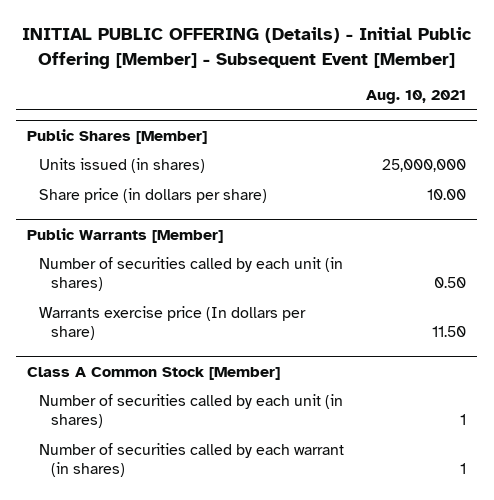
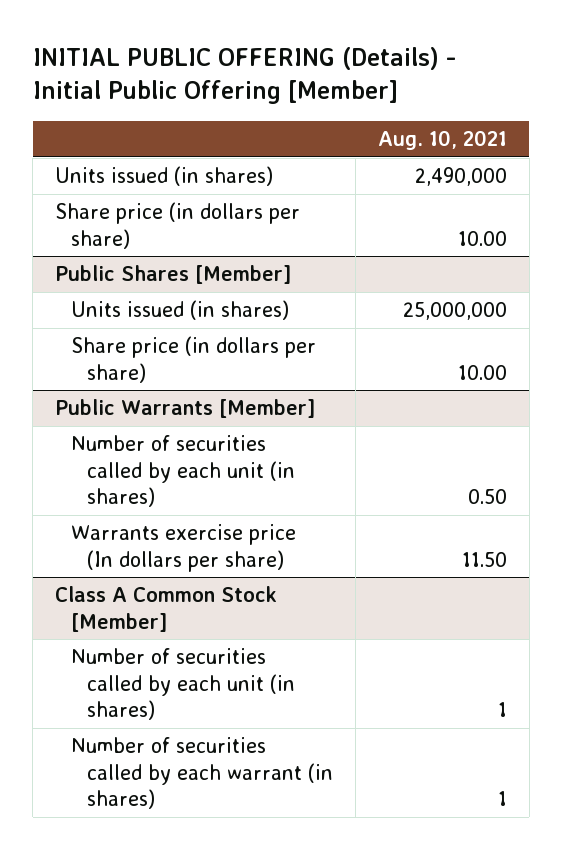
[21,27,472,69] INITIAL PUBLIC OFFERING (Details) - Initial Public Offering [Member] - Subsequent Event [Member] -> [32,47,456,105] INITIAL PUBLIC OFFERING (Details) - Initial Public Offering [Member]
none -> [55,166,274,187] Units issued (in shares)
none -> [55,202,301,249] Share price (in dollars per share)

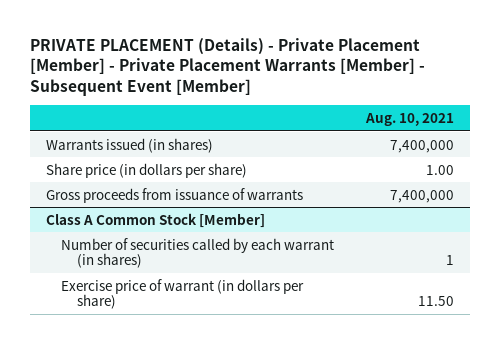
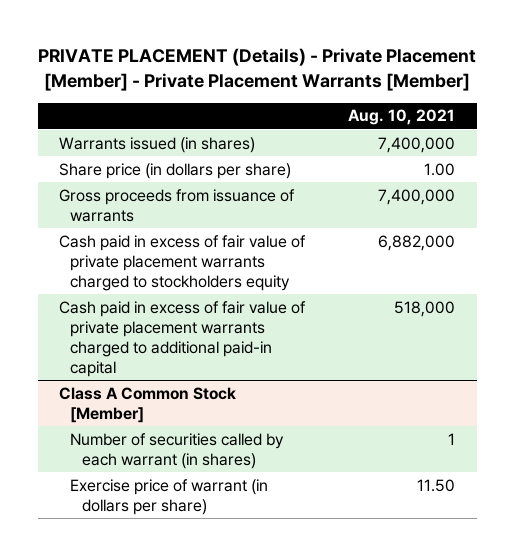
[29,37,425,96] PRIVATE PLACEMENT (Details) - Private Placement [Member] - Private Placement Warrants [Member] - Subsequent Event [Member] -> [38,48,477,91] PRIVATE PLACEMENT (Details) - Private Placement [Member] - Private Placement Warrants [Member]
none -> [59,234,307,291] Cash paid in excess of fair value of private placement warrants charged to stockholders equity
none -> [59,300,307,377] Cash paid in excess of fair value of private placement warrants charged to additional paid-in capital

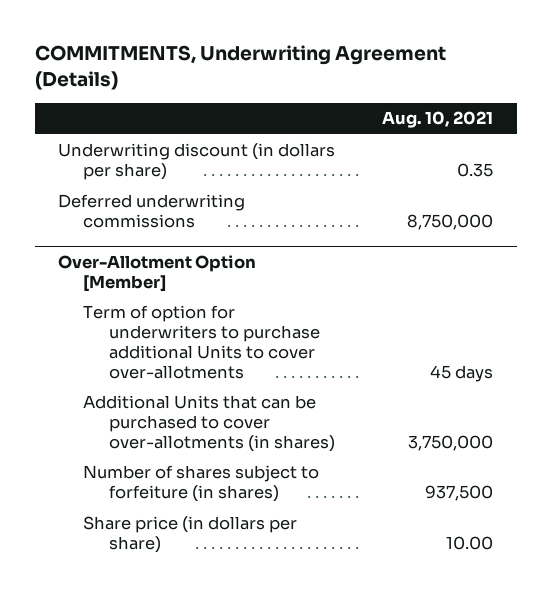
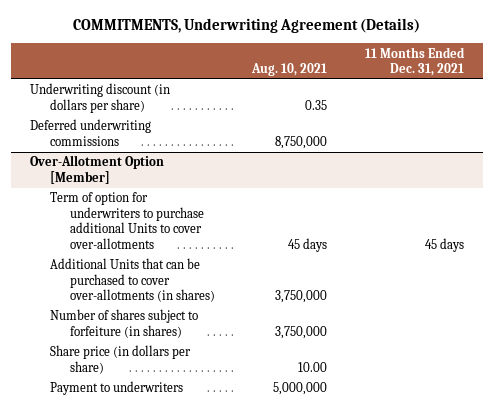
none -> [364,46,465,77] 11 Months Ended Dec. 31, 2021
[425,485,494,502] 937,500 -> [275,325,328,339] 3,750,000
none -> [49,381,183,396] Payment to underwriters

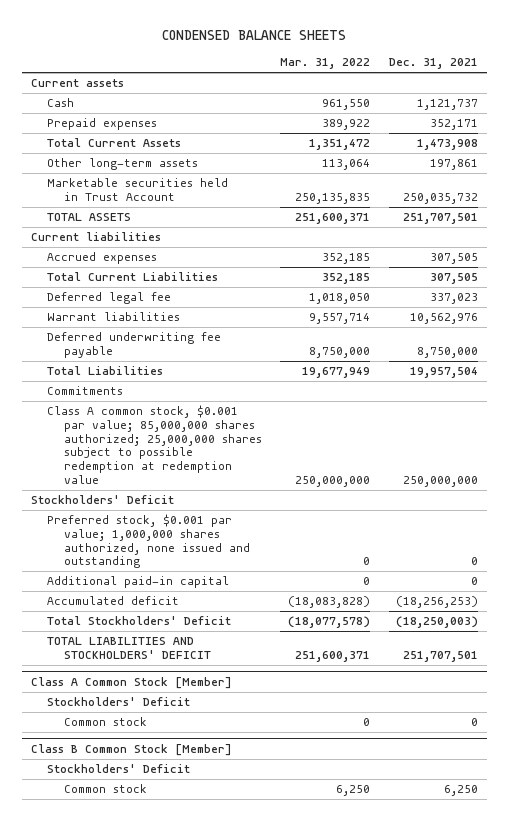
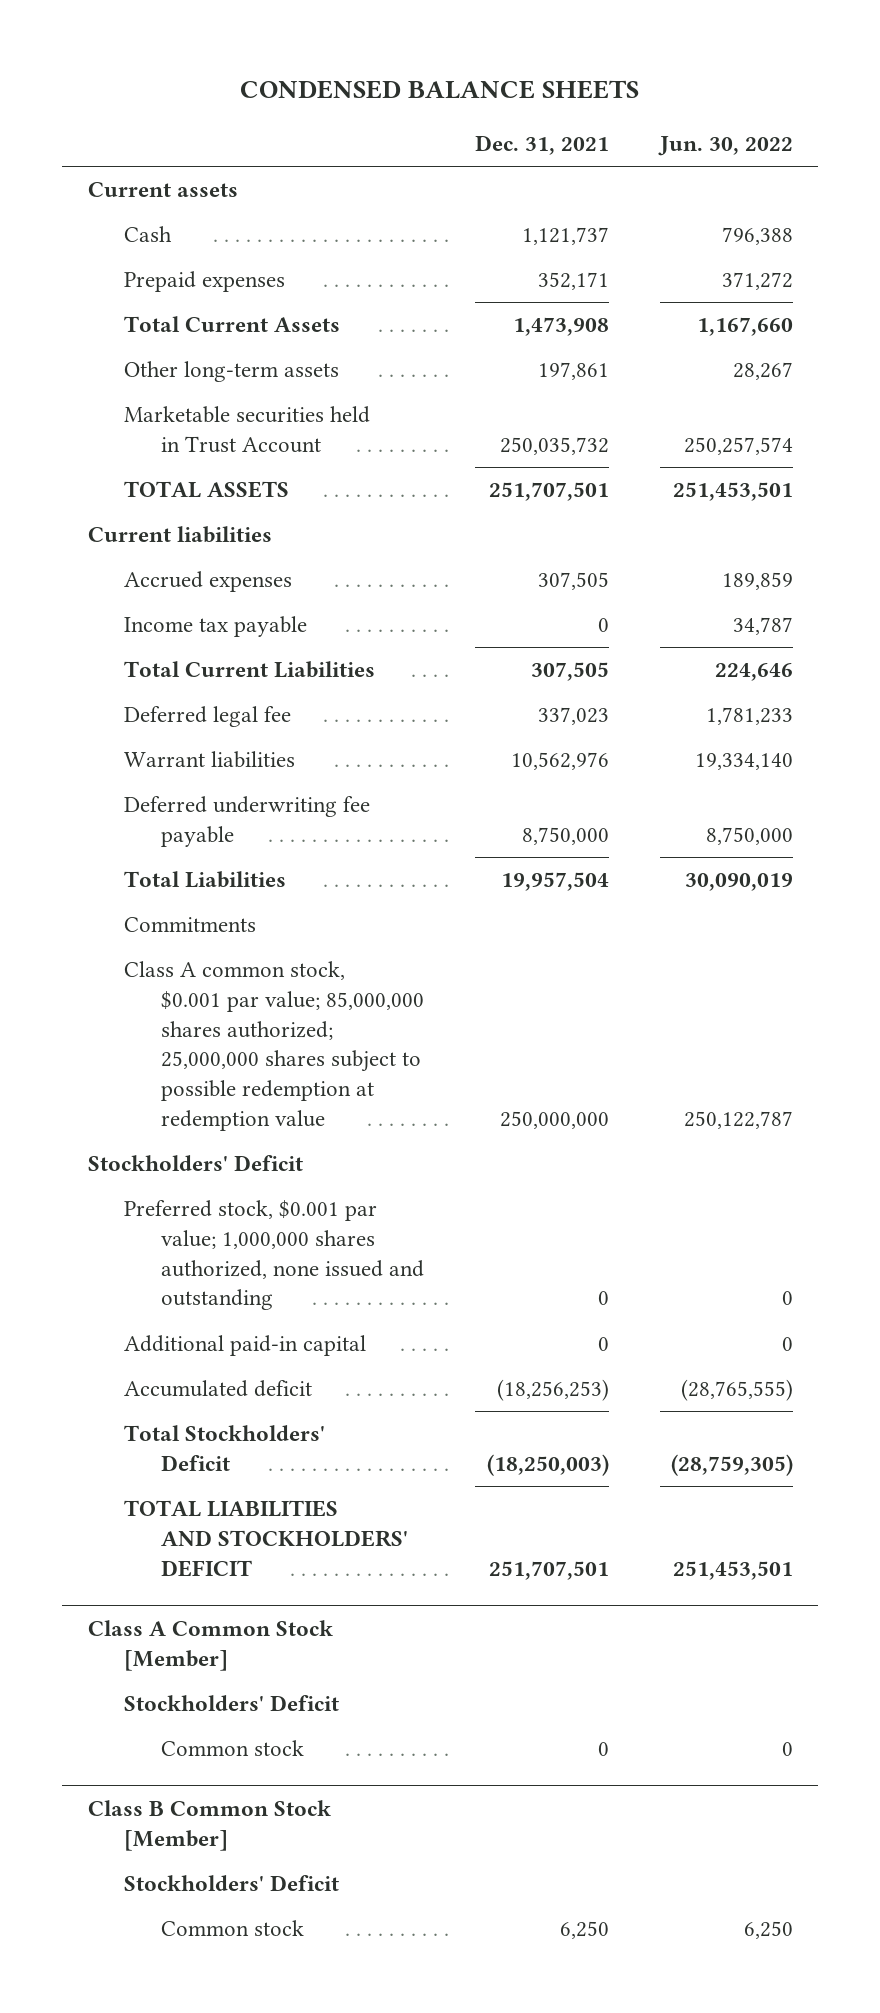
[280,58,371,70] Mar. 31, 2022 -> none
none -> [657,135,793,156] Jun. 30, 2022
none -> [124,616,308,638] Income tax payable

